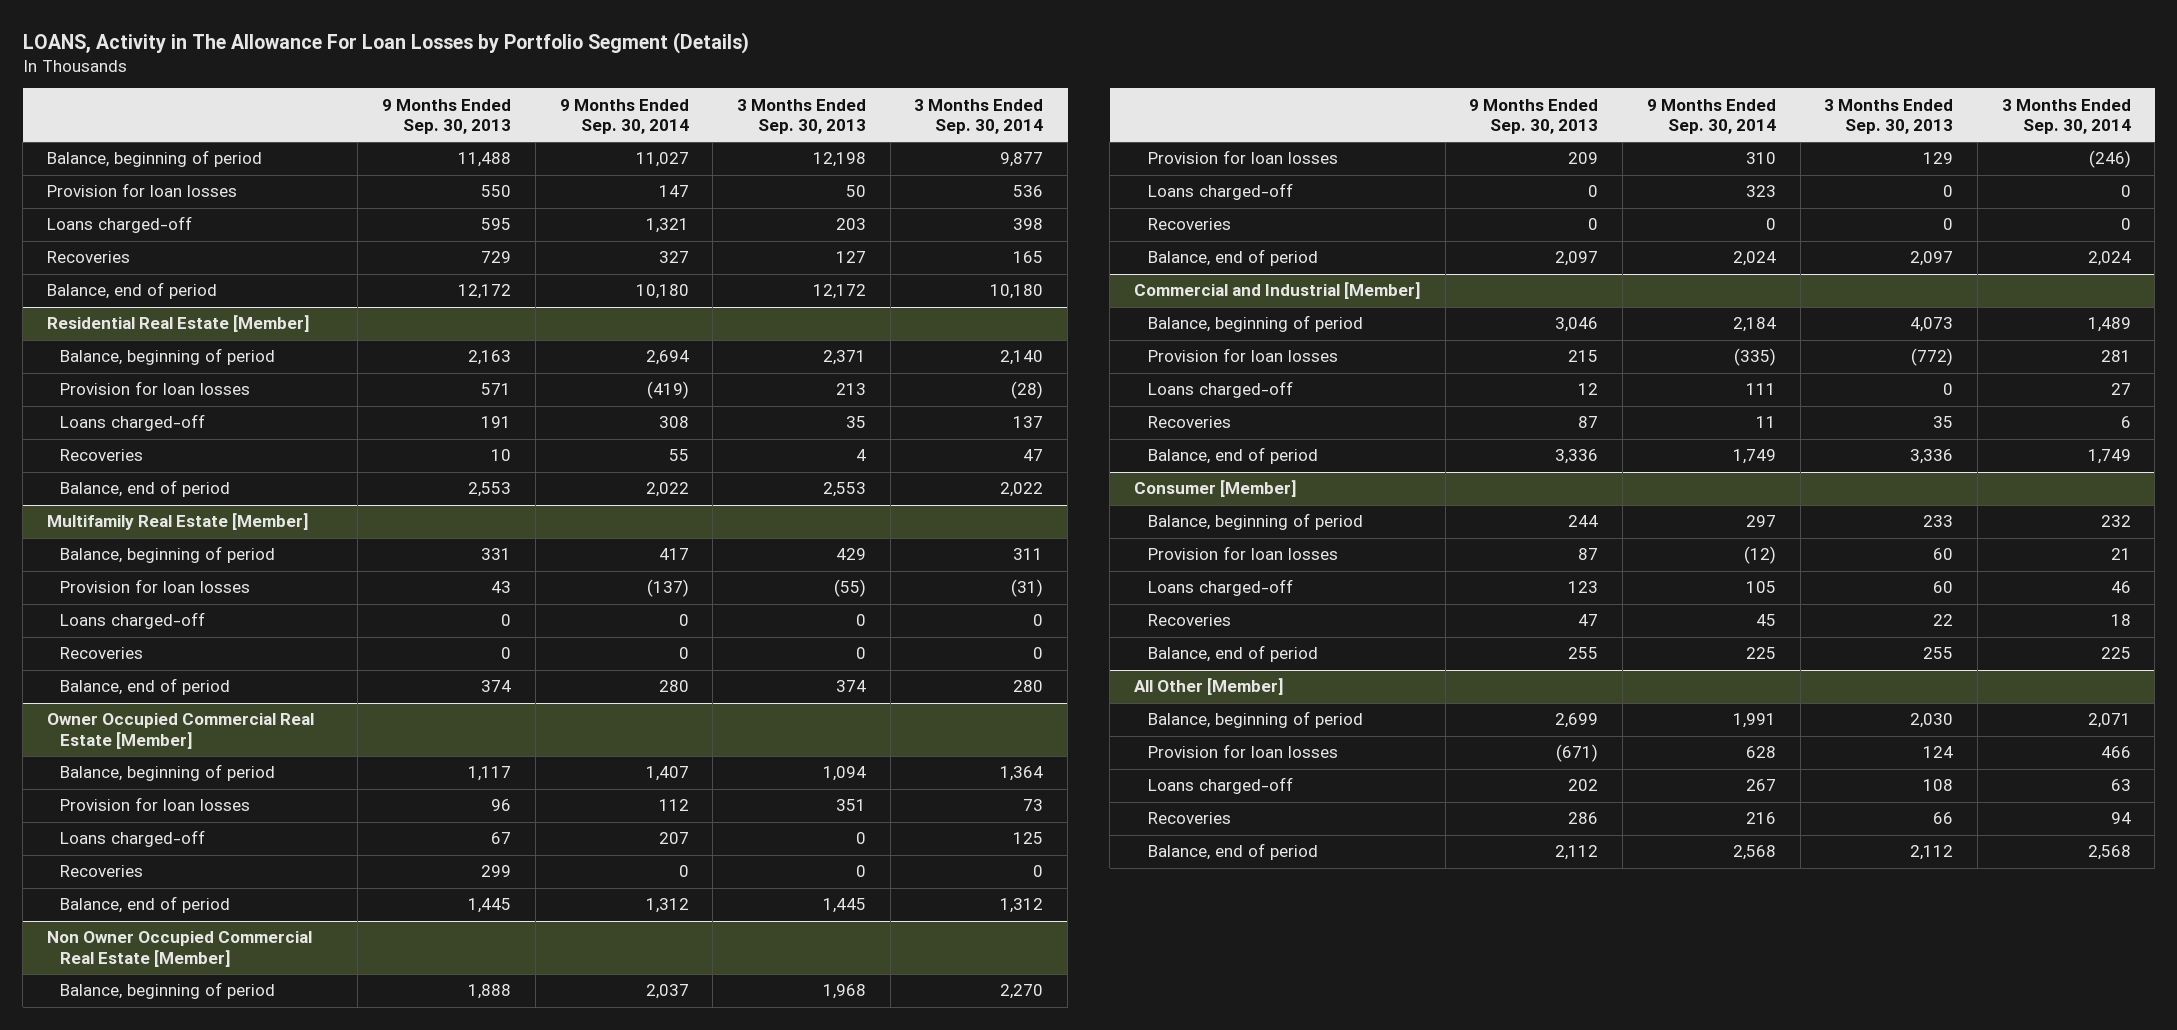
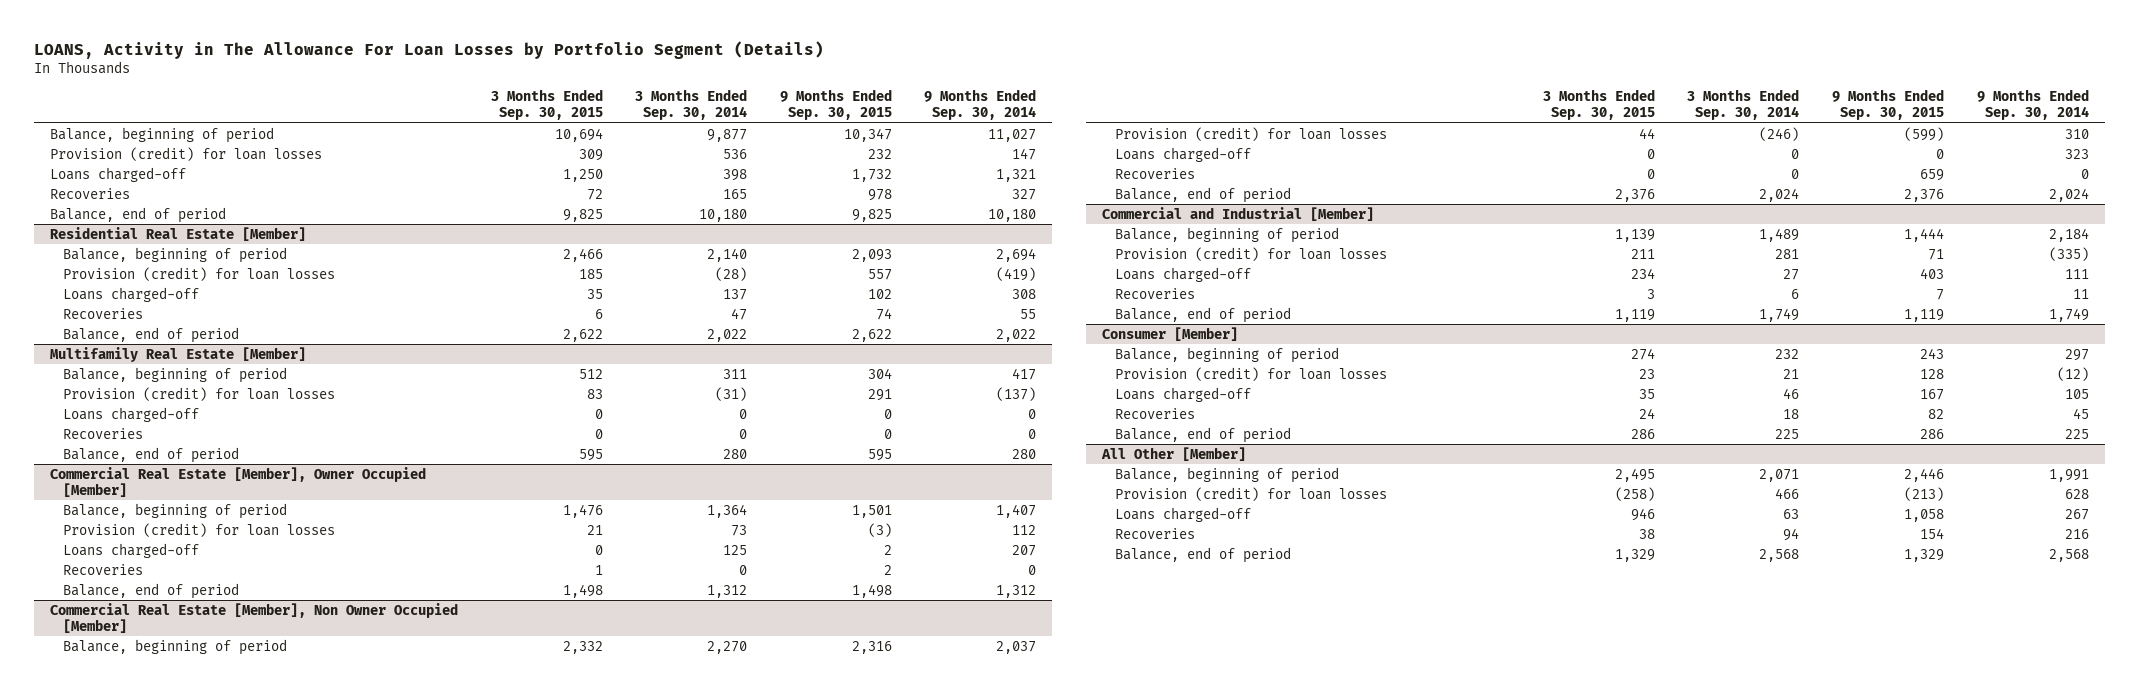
[382,98,512,134] 9 Months Ended Sep. 30, 2013 -> none
[737,98,867,134] 3 Months Ended Sep. 30, 2013 -> none
none -> [490,89,603,121] 3 Months Ended Sep. 30, 2015
none -> [779,89,892,121] 9 Months Ended Sep. 30, 2015
[46,183,237,198] Provision for loan losses -> [50,146,323,161] Provision (credit) for loan losses
[60,381,251,396] Provision for loan losses -> [63,266,336,281] Provision (credit) for loan losses
[60,579,251,594] Provision for loan losses -> [63,386,336,401] Provision (credit) for loan losses
[46,713,314,749] Owner Occupied Commercial Real Estate [Member] -> [50,466,427,497] Commercial Real Estate [Member], Owner Occupied [Member]
[60,797,251,812] Provision for loan losses -> [63,522,336,537] Provision (credit) for loan losses
[46,931,312,967] Non Owner Occupied Commercial Real Estate [Member] -> [50,602,459,633] Commercial Real Estate [Member], Non Owner Occupied [Member]
[1147,150,1338,165] Provision for loan losses -> [1115,126,1388,141] Provision (credit) for loan losses
[1147,348,1338,363] Provision for loan losses -> [1115,246,1388,261] Provision (credit) for loan losses
[1147,546,1338,561] Provision for loan losses -> [1115,366,1388,381] Provision (credit) for loan losses
[1147,744,1338,759] Provision for loan losses -> [1115,486,1388,501] Provision (credit) for loan losses

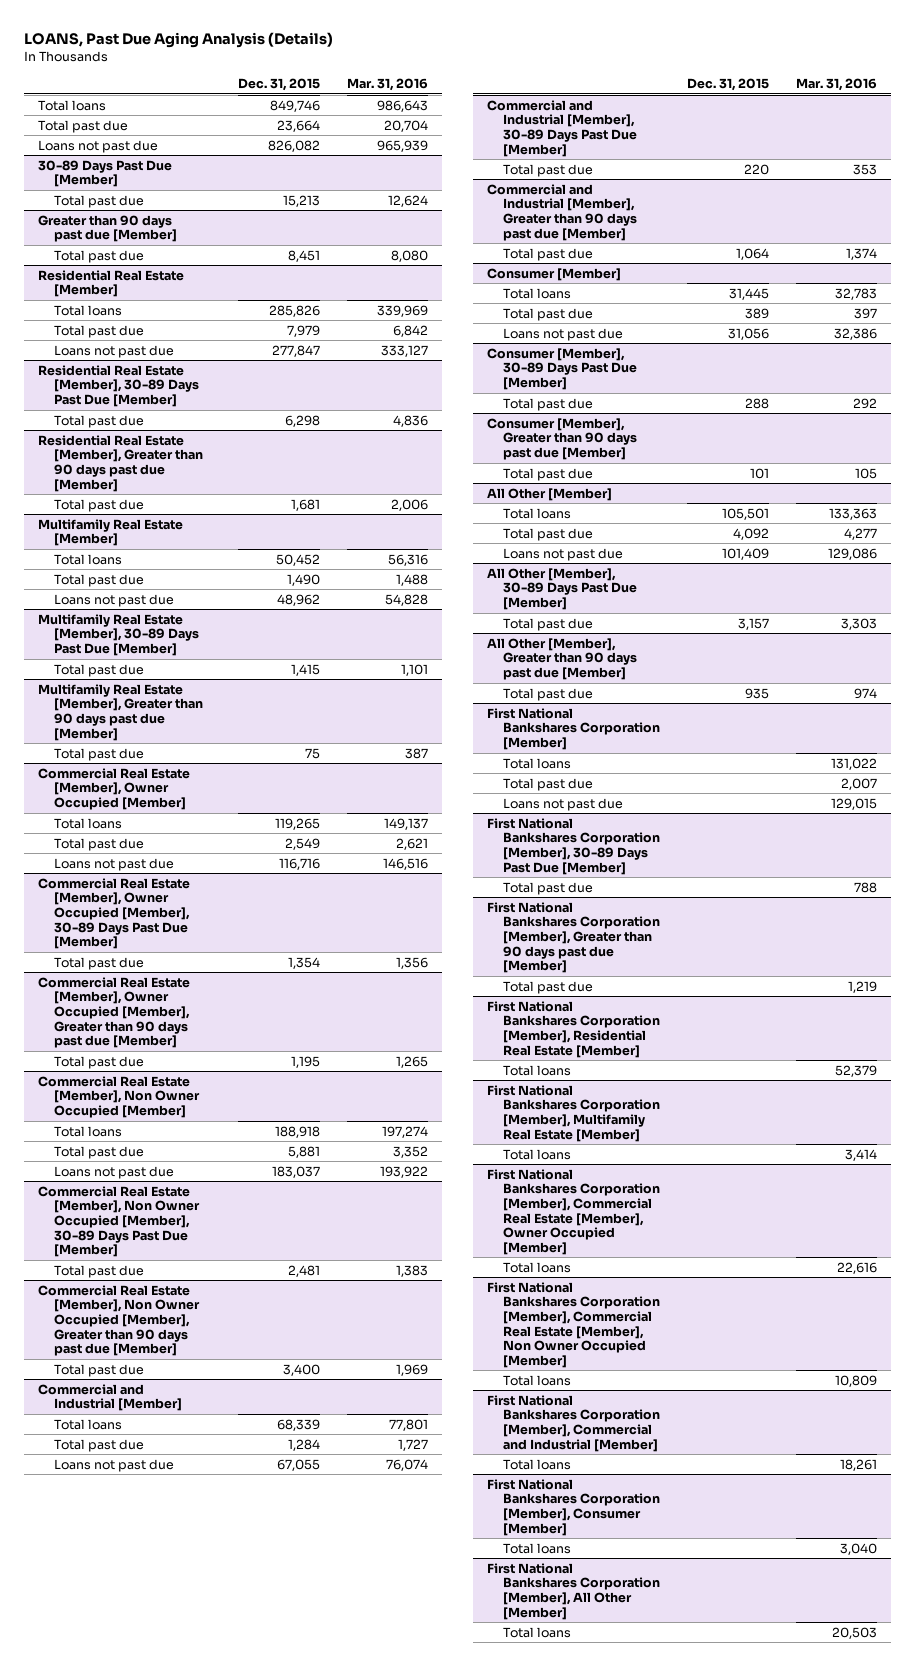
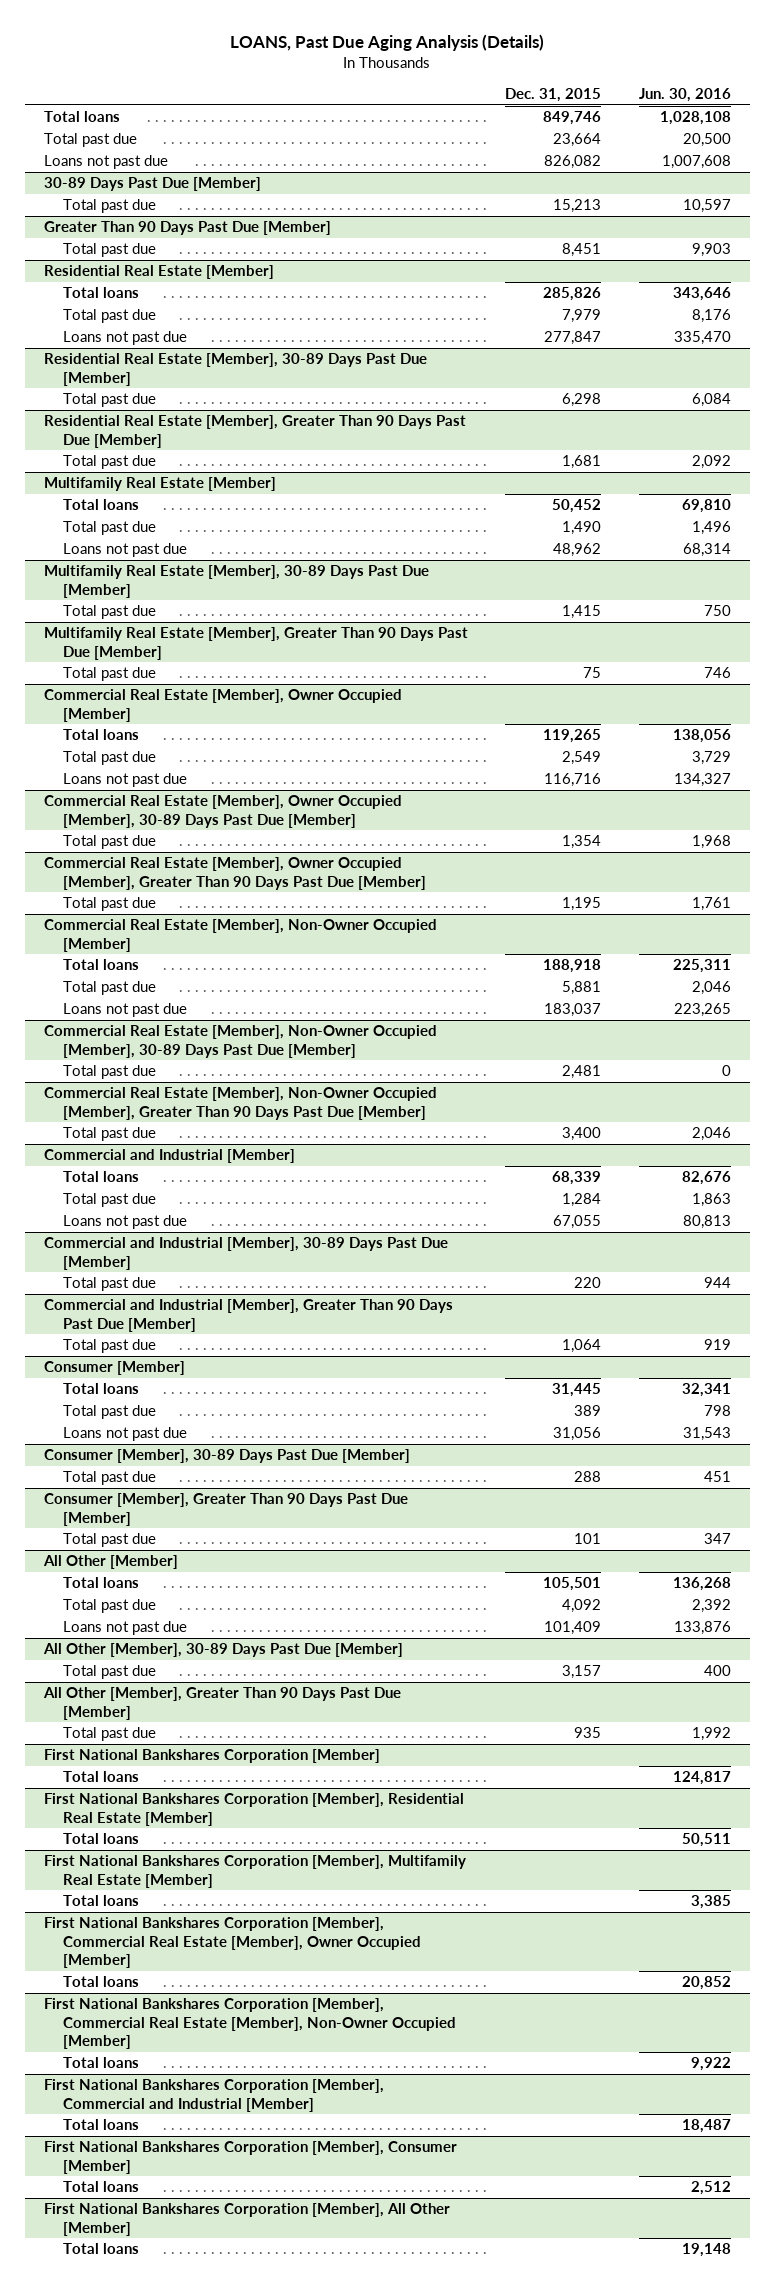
[347,77,429,91] Mar. 31, 2016 -> none
none -> [638,87,731,102] Jun. 30, 2016
[37,214,177,243] Greater than 90 days past due [Member] -> [43,221,331,236] Greater Than 90 Days Past Due [Member]
[37,434,203,492] Residential Real Estate [Member], Greater than 90 days past due [Member] -> [43,415,466,448] Residential Real Estate [Member], Greater Than 90 Days Past Due [Member]
[37,683,203,741] Multifamily Real Estate [Member], Greater than 90 days past due [Member] -> [43,627,468,660] Multifamily Real Estate [Member], Greater Than 90 Days Past Due [Member]
[37,976,190,1049] Commercial Real Estate [Member], Owner Occupied [Member], Greater than 90 days past due [Member] -> [43,857,426,890] Commercial Real Estate [Member], Owner Occupied [Member], Greater Than 90 Days Past Due [Member]
[37,1075,200,1119] Commercial Real Estate [Member], Non Owner Occupied [Member] -> [43,919,437,952] Commercial Real Estate [Member], Non-Owner Occupied [Member]
[37,1185,200,1258] Commercial Real Estate [Member], Non Owner Occupied [Member], 30-89 Days Past Due [Member] -> [43,1025,437,1058] Commercial Real Estate [Member], Non-Owner Occupied [Member], 30-89 Days Past Due [Member]
[37,1284,200,1357] Commercial Real Estate [Member], Non Owner Occupied [Member], Greater than 90 days past due [Member] -> [43,1087,437,1120] Commercial Real Estate [Member], Non-Owner Occupied [Member], Greater Than 90 Days Past Due [Member]
[486,183,637,241] Commercial and Industrial [Member], Greater than 90 days past due [Member] -> [43,1299,453,1332] Commercial and Industrial [Member], Greater Than 90 Days Past Due [Member]
[486,417,637,461] Consumer [Member], Greater than 90 days past due [Member] -> [43,1493,408,1526] Consumer [Member], Greater Than 90 Days Past Due [Member]
[486,637,637,681] All Other [Member], Greater than 90 days past due [Member] -> [42,1687,401,1720] All Other [Member], Greater Than 90 Days Past Due [Member]
[502,777,593,791] Total past due -> none
[502,797,623,811] Loans not past due -> none
[486,817,660,875] First National Bankshares Corporation [Member], 30-89 Days Past Due [Member] -> none
[502,881,593,895] Total past due -> none
[486,901,660,974] First National Bankshares Corporation [Member], Greater than 90 days past due [Member] -> none
[502,980,593,994] Total past due -> none
[486,1281,660,1368] First National Bankshares Corporation [Member], Commercial Real Estate [Member], Non Owner Occupied [Member] -> [43,1998,456,2049] First National Bankshares Corporation [Member], Commercial Real Estate [Member], Non-Owner Occupied [Member]

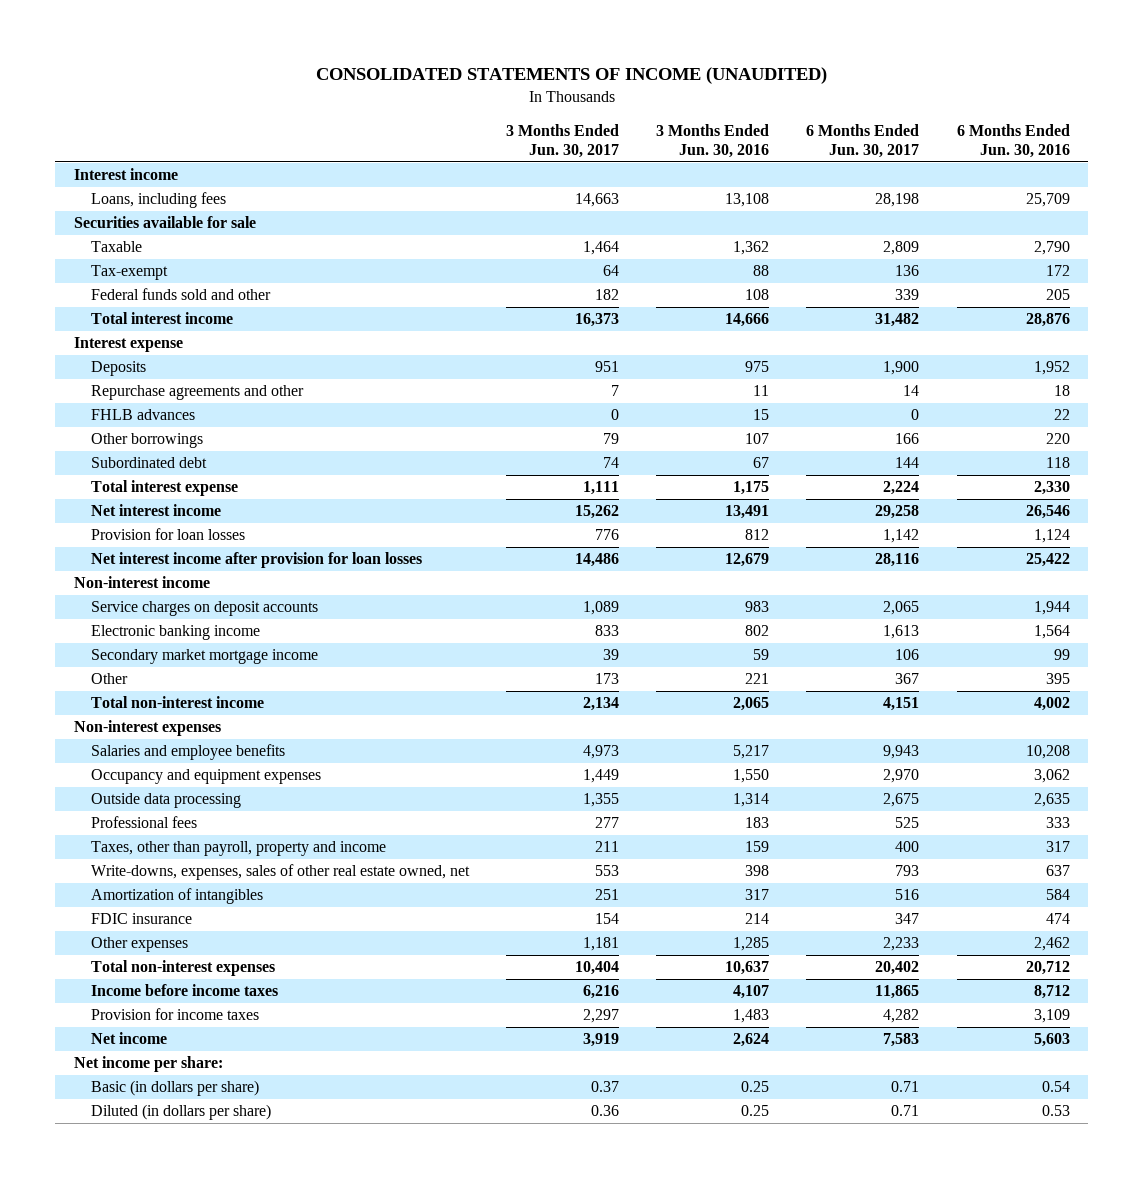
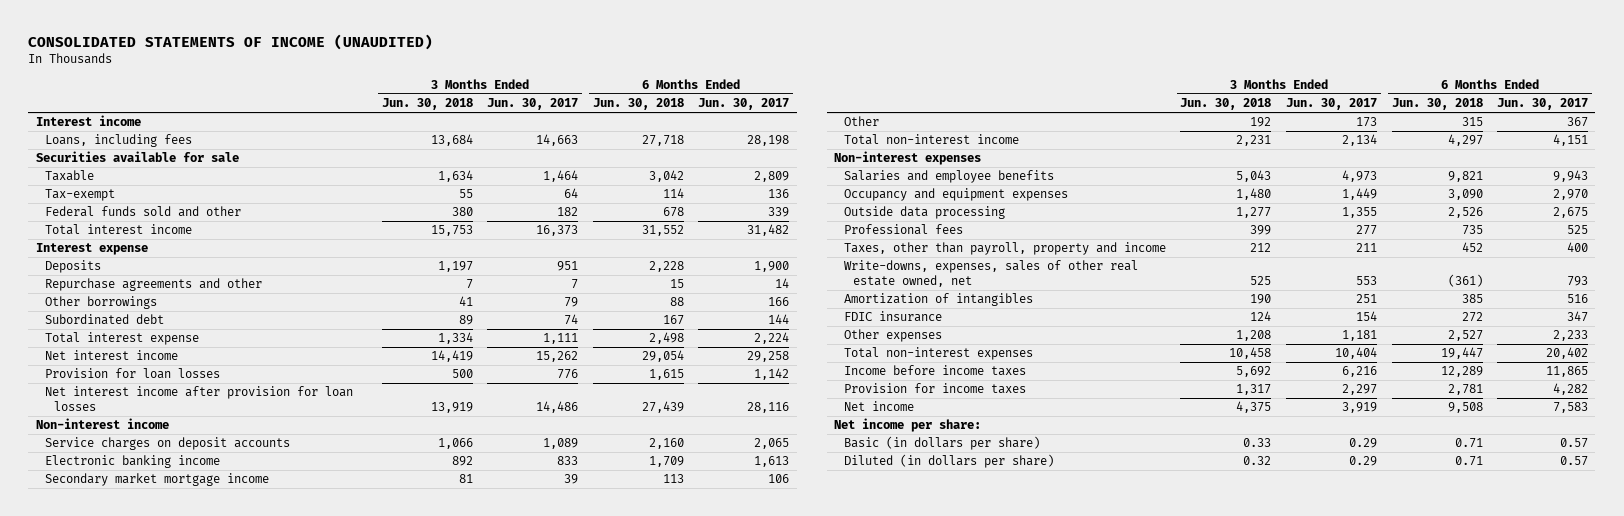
[656,123,770,158] 3 Months Ended Jun. 30, 2016 -> none
[956,123,1070,158] 6 Months Ended Jun. 30, 2016 -> none
none -> [381,98,473,111] Jun. 30, 2018
none -> [592,98,684,111] Jun. 30, 2018
[90,409,195,421] FHLB advances -> none
[590,1081,619,1093] 0.37 -> [1348,438,1377,449] 0.29
[891,1081,920,1093] 0.71 -> [1560,438,1589,449] 0.57
[590,1105,619,1117] 0.36 -> [1348,456,1377,467] 0.29
[891,1105,920,1117] 0.71 -> [1560,456,1589,467] 0.57

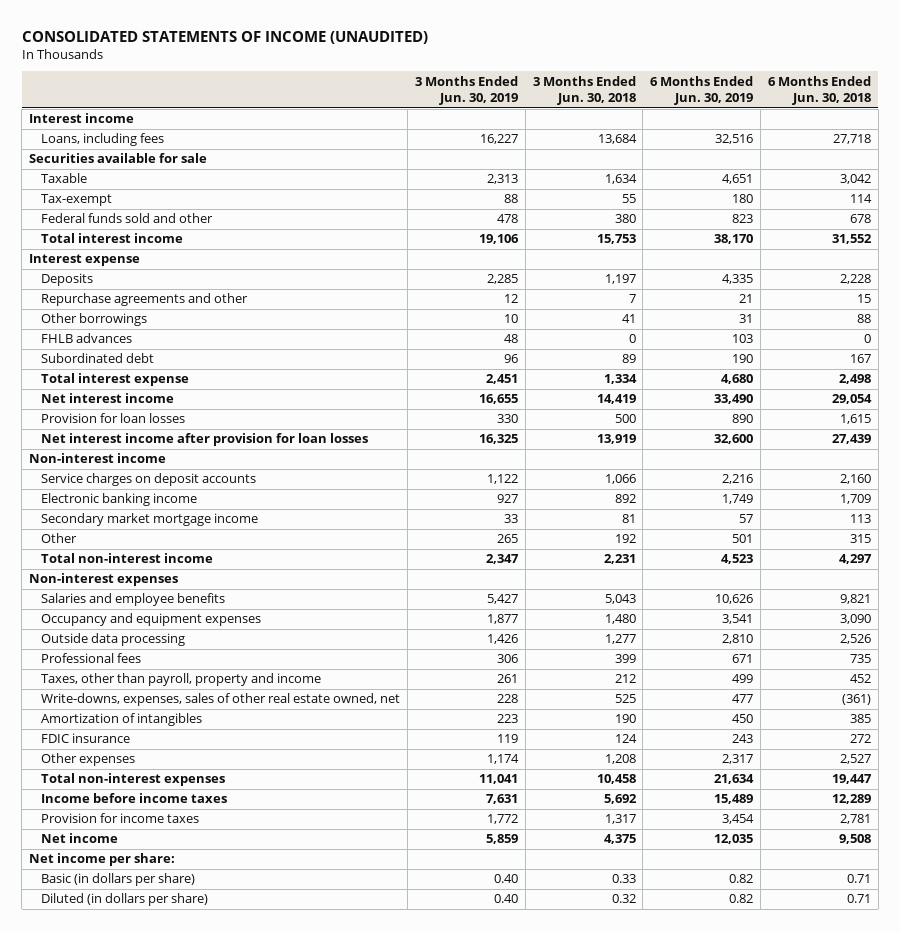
[487,98,579,111] Jun. 30, 2017 -> none
[698,98,790,111] Jun. 30, 2017 -> none
none -> [415,75,519,106] 3 Months Ended Jun. 30, 2019
none -> [650,75,754,106] 6 Months Ended Jun. 30, 2019
none -> [41,333,133,344] FHLB advances

